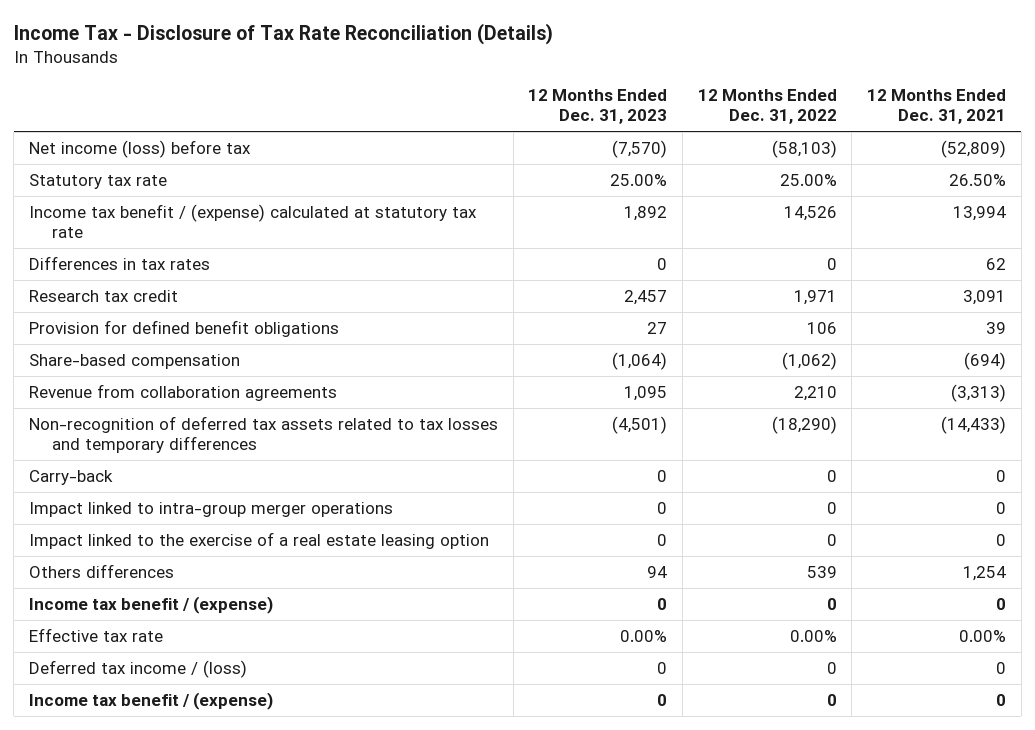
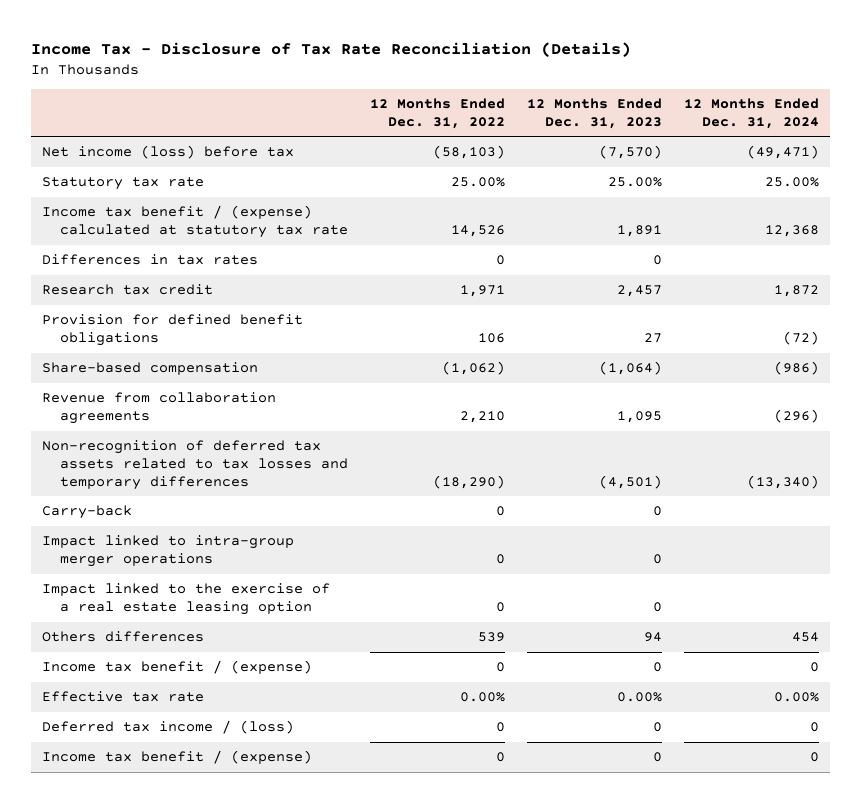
[866,89,1006,125] 12 Months Ended Dec. 31, 2021 -> none
none -> [683,97,819,129] 12 Months Ended Dec. 31, 2024
[624,205,668,221] 1,892 -> [616,225,662,238] 1,891

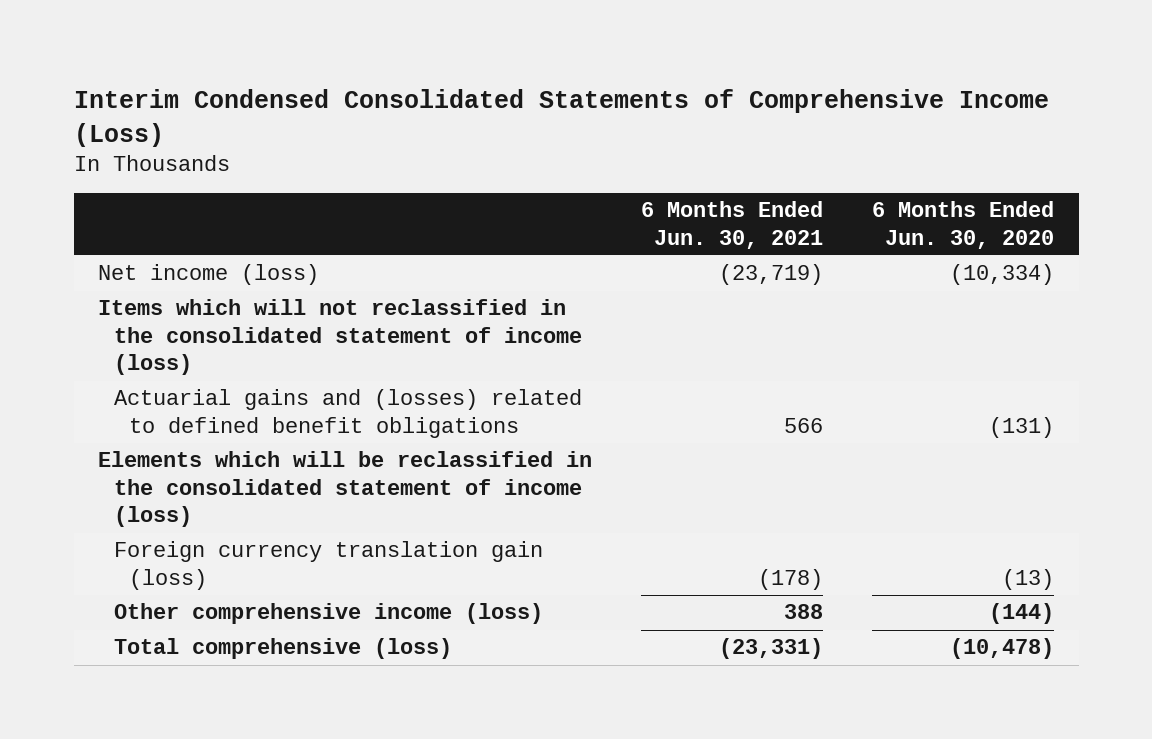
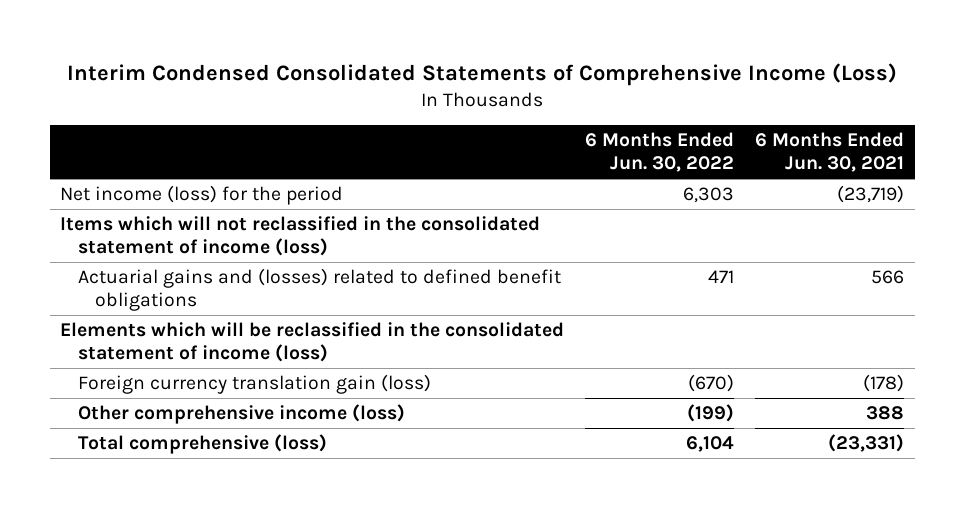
[872,201,1055,249] 6 Months Ended Jun. 30, 2020 -> none
none -> [585,132,735,173] 6 Months Ended Jun. 30, 2022
[98,264,320,286] Net income (loss) -> [60,184,344,205] Net income (loss) for the period

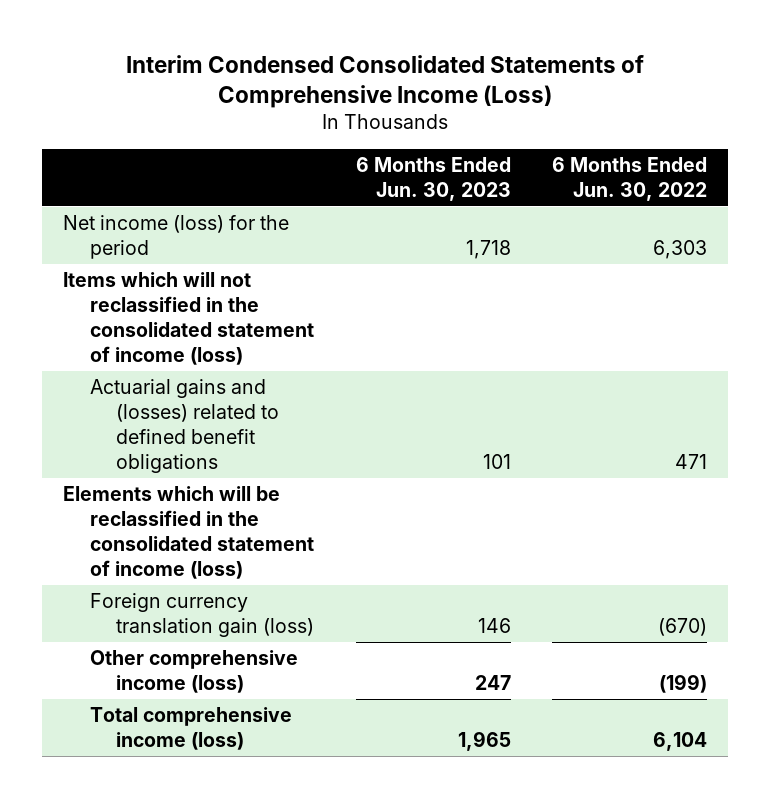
[755,132,905,173] 6 Months Ended Jun. 30, 2021 -> none
none -> [355,156,511,201] 6 Months Ended Jun. 30, 2023
[77,433,327,454] Total comprehensive (loss) -> [89,707,292,751] Total comprehensive income (loss)

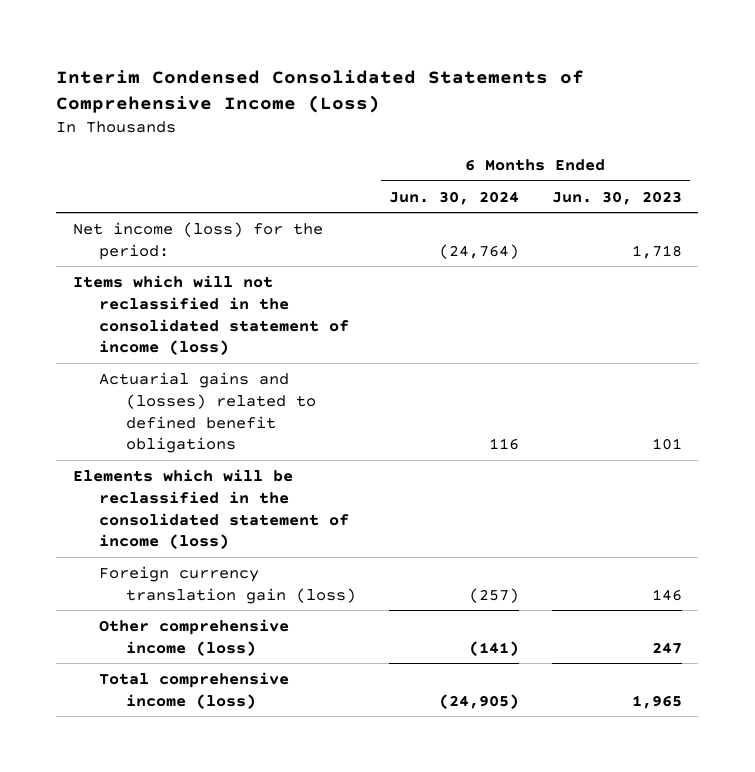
[552,156,708,201] 6 Months Ended Jun. 30, 2022 -> none
none -> [388,190,519,205] Jun. 30, 2024
[63,215,290,260] Net income (loss) for the period -> [72,221,323,260] Net income (loss) for the period:

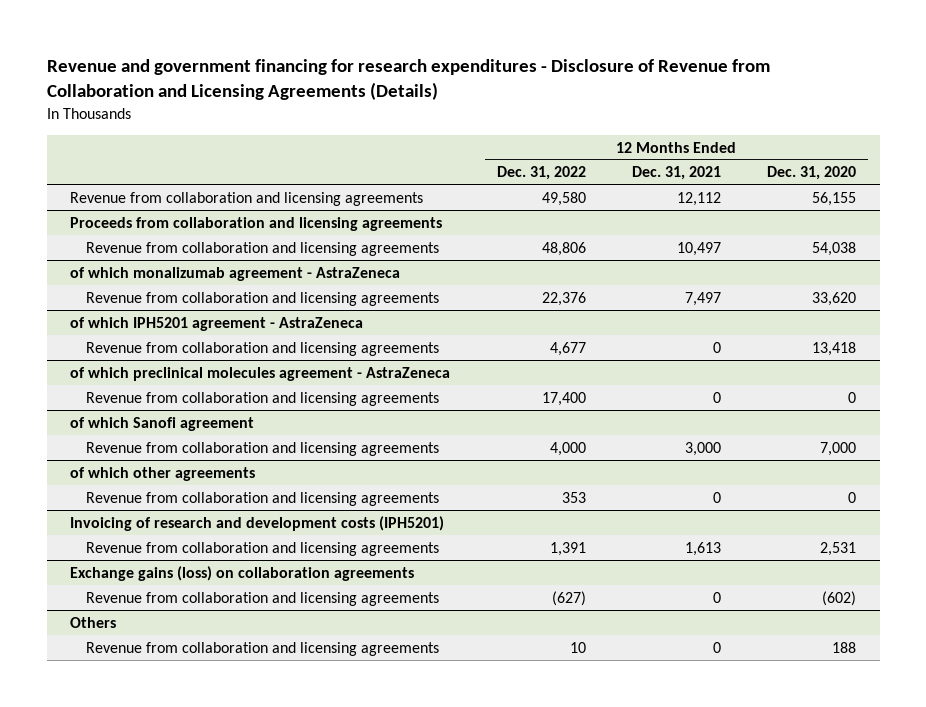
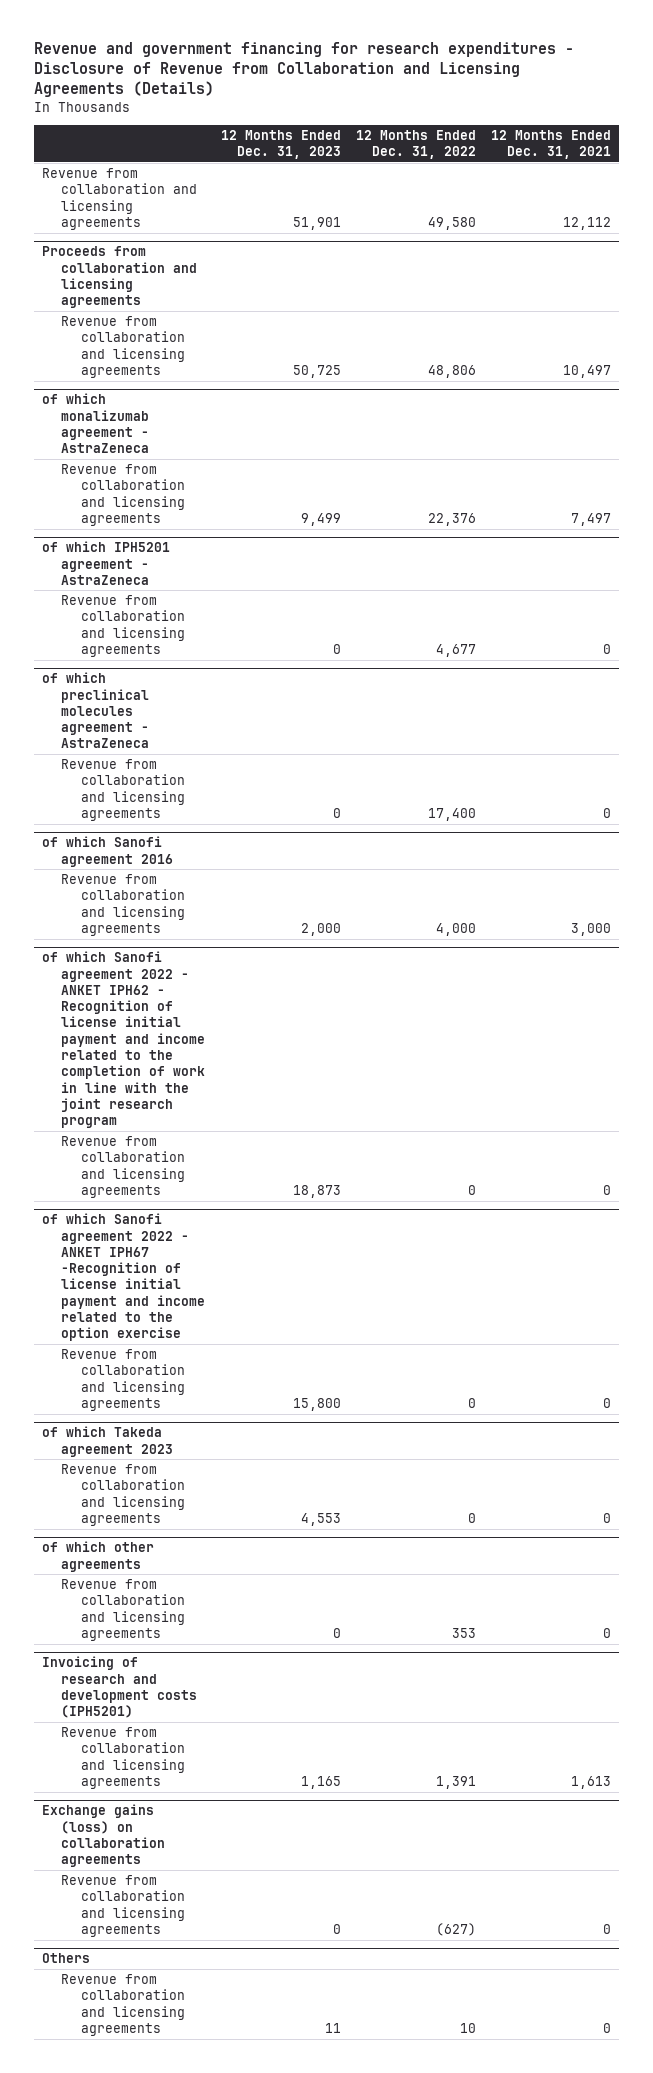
[767,166,857,181] Dec. 31, 2020 -> none
none -> [220,129,341,160] 12 Months Ended Dec. 31, 2023
[70,416,255,431] of which Sanofi agreement -> [41,836,174,867] of which Sanofi agreement 2016
none -> [41,951,206,1129] of which Sanofi agreement 2022 - ANKET IPH62 - Recognition of license initial payment and income related to the completion of work in line with the joint research program
none -> [61,1136,185,1198] Revenue from collaboration and licensing agreements
none -> [41,1213,206,1342] of which Sanofi agreement 2022 - ANKET IPH67 -Recognition of license initial payment and income related to the option exercise
none -> [61,1349,185,1411] Revenue from collaboration and licensing agreements
none -> [41,1426,174,1457] of which Takeda agreement 2023
none -> [61,1464,185,1526] Revenue from collaboration and licensing agreements

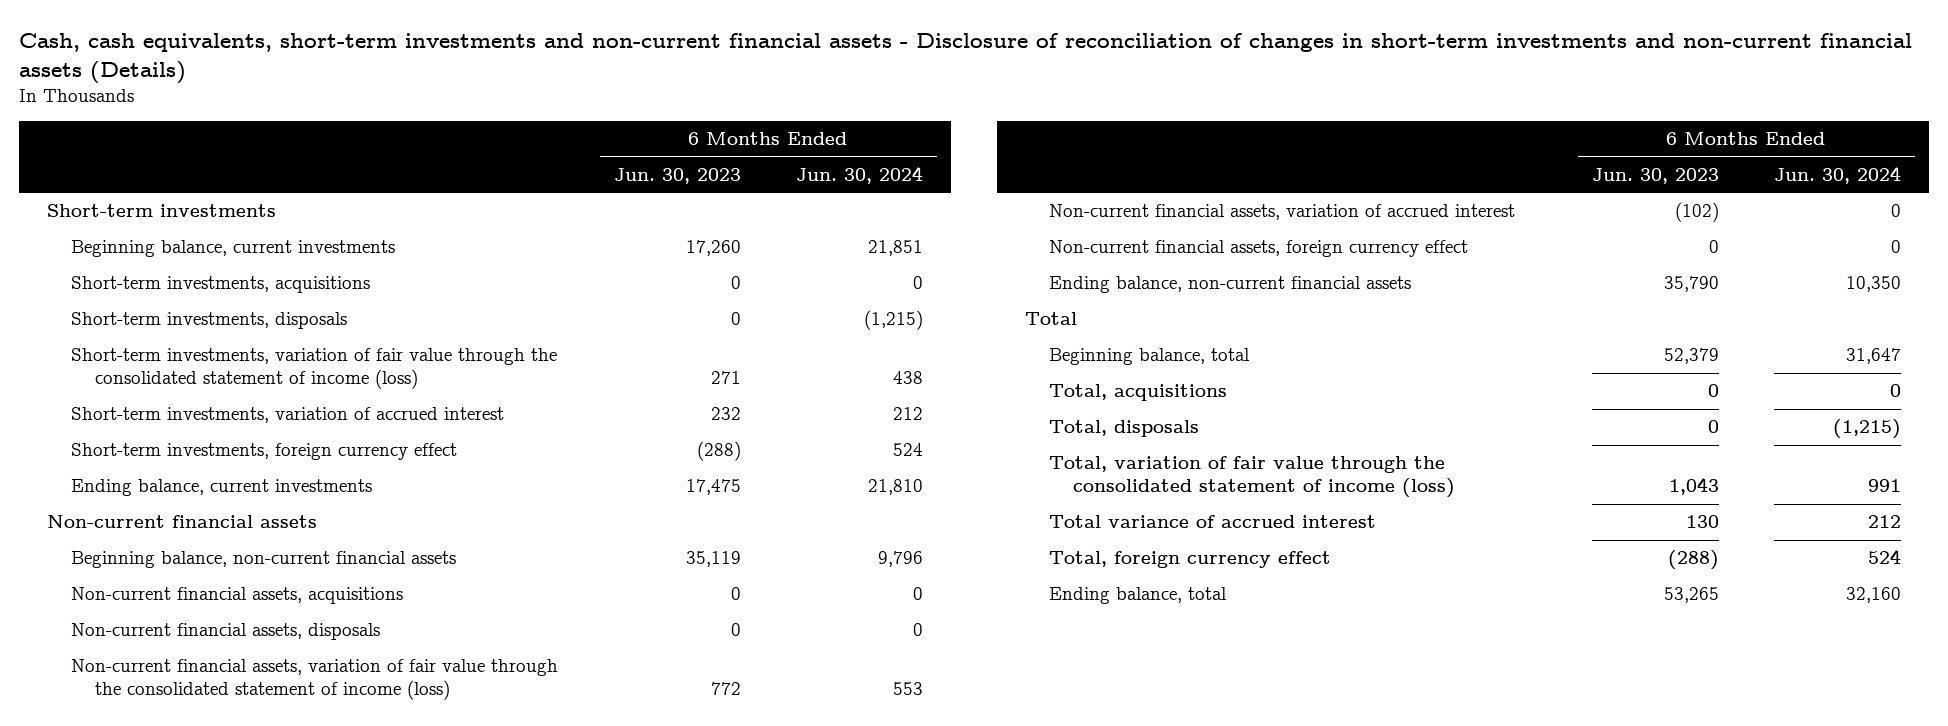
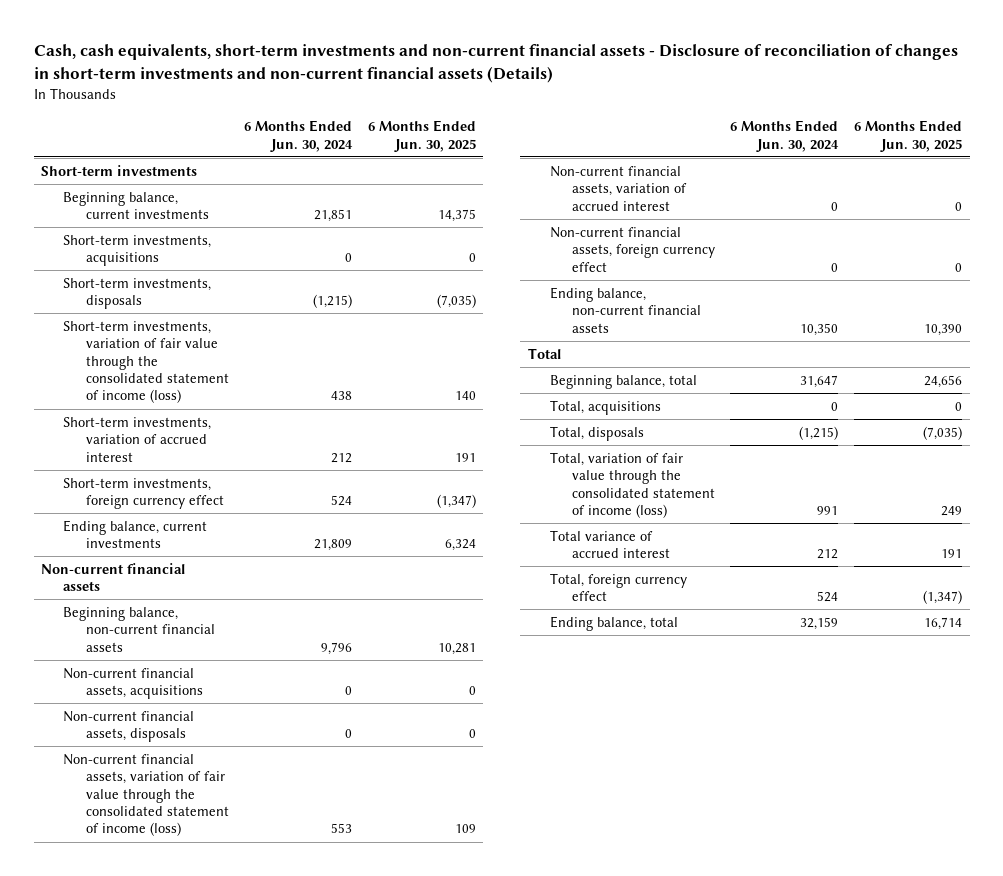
[613,167,741,184] Jun. 30, 2023 -> none
none -> [367,120,476,152] 6 Months Ended Jun. 30, 2025
[868,479,924,496] 21,810 -> [314,539,353,552] 21,809
[1846,587,1902,604] 32,160 -> [800,616,839,630] 32,159

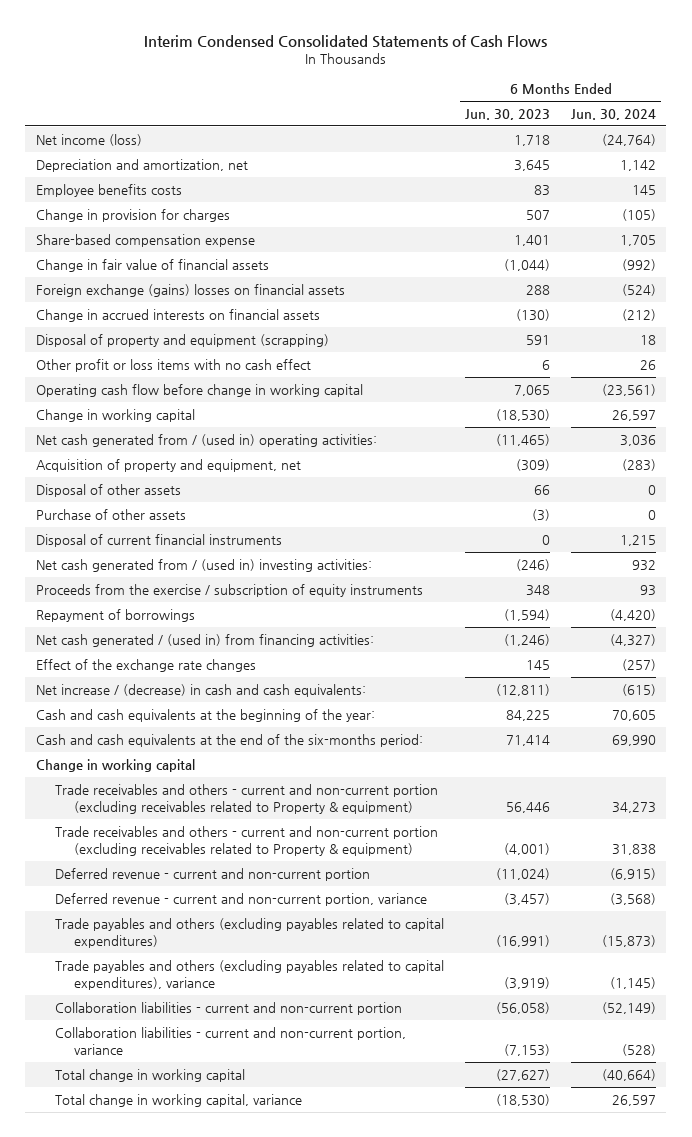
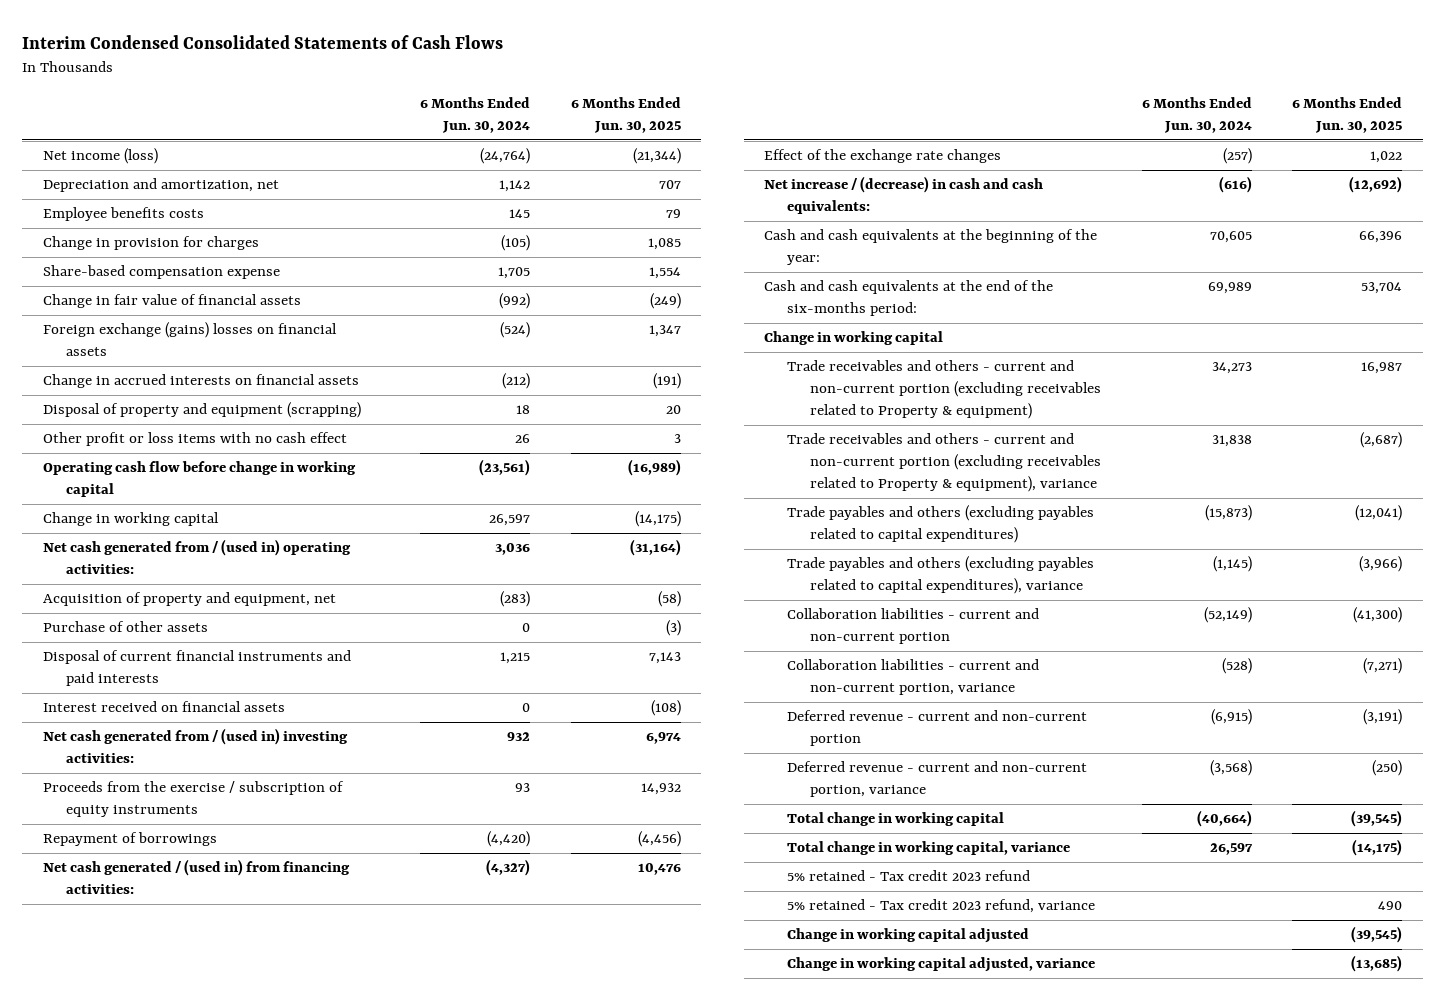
[465,109,551,121] Jun. 30, 2023 -> none
none -> [570,97,681,134] 6 Months Ended Jun. 30, 2025
[35,483,181,497] Disposal of other assets -> none
[35,533,282,547] Disposal of current financial instruments -> [42,650,351,687] Disposal of current financial instruments and paid interests
none -> [42,701,285,713] Interest received on financial assets
[621,683,656,696] (615) -> [1218,176,1252,194] (616)
[611,734,656,746] 69,990 -> [1207,282,1252,295] 69,989
[55,825,439,856] Trade receivables and others - current and non-current portion (excluding receivables related to Property & equipment) -> [787,433,1101,493] Trade receivables and others - current and non-current portion (excluding receivables related to Property & equipment), variance
[55,867,371,881] Deferred revenue - current and non-current portion -> [787,710,1088,747] Deferred revenue - current and non-current portion
[55,892,428,906] Deferred revenue - current and non-current portion, variance -> [787,761,1088,798] Deferred revenue - current and non-current portion, variance
none -> [787,870,1031,882] 5% retained - Tax credit 2023 refund
none -> [787,899,1096,914] 5% retained - Tax credit 2023 refund, variance
none -> [787,928,1030,944] Change in working capital adjusted
none -> [787,957,1096,973] Change in working capital adjusted, variance

